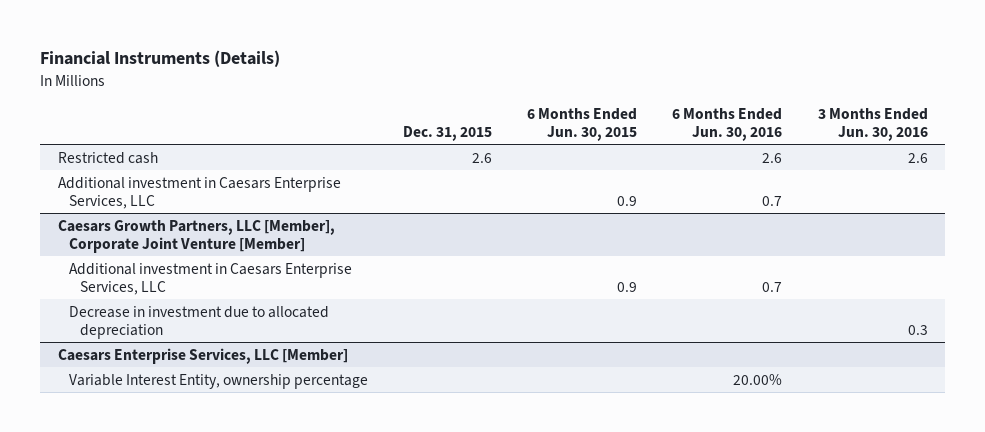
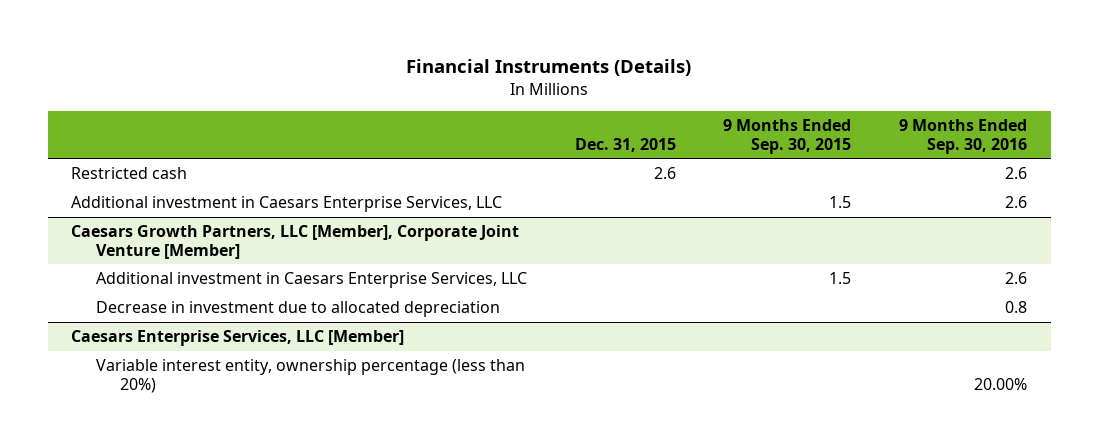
[527,107,638,142] 6 Months Ended Jun. 30, 2015 -> none
[672,107,783,142] 6 Months Ended Jun. 30, 2016 -> none
[817,107,928,142] 3 Months Ended Jun. 30, 2016 -> none
none -> [723,119,852,155] 9 Months Ended Sep. 30, 2015
none -> [899,119,1028,155] 9 Months Ended Sep. 30, 2016
[69,373,369,389] Variable Interest Entity, ownership percentage -> [95,359,525,394] Variable interest entity, ownership percentage (less than 20%)

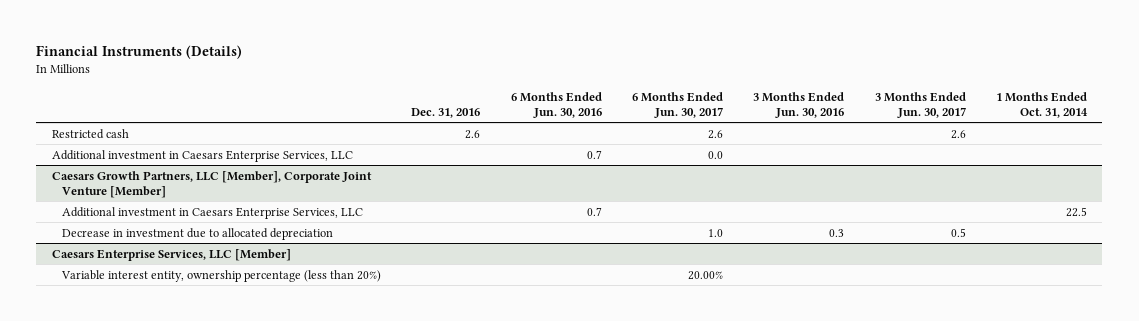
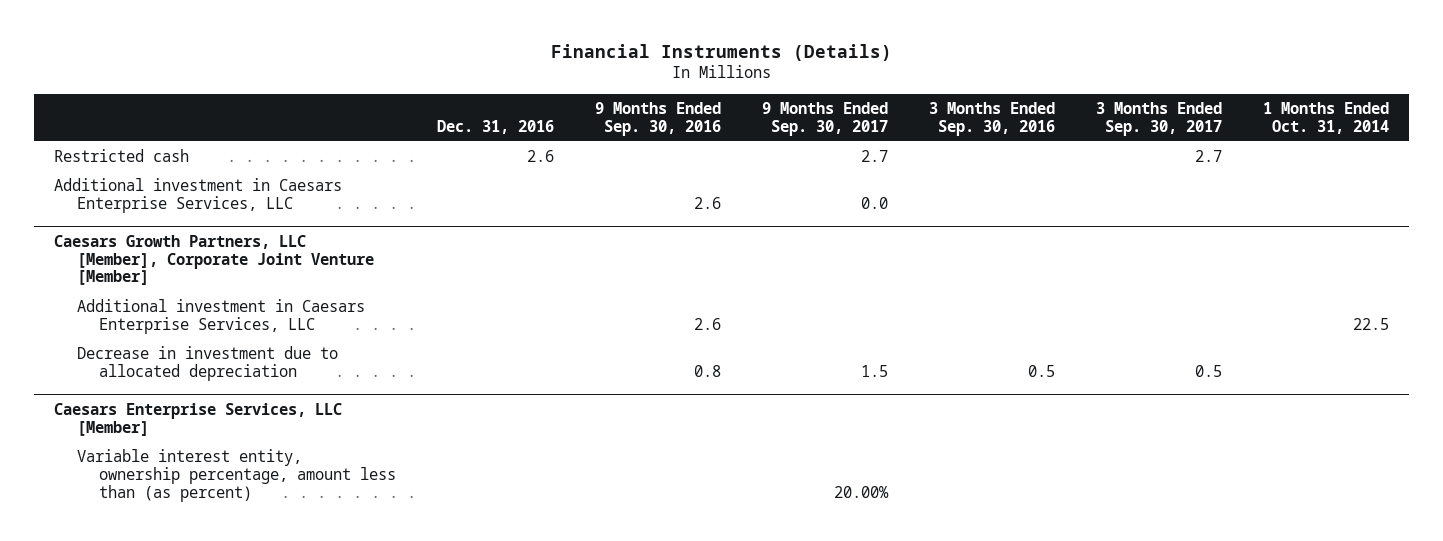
[510,91,602,118] 6 Months Ended Jun. 30, 2016 -> none
[631,91,723,118] 6 Months Ended Jun. 30, 2017 -> none
[753,91,845,118] 3 Months Ended Jun. 30, 2016 -> none
[874,91,966,118] 3 Months Ended Jun. 30, 2017 -> none
none -> [594,101,721,136] 9 Months Ended Sep. 30, 2016
none -> [761,101,888,136] 9 Months Ended Sep. 30, 2017
none -> [928,101,1055,136] 3 Months Ended Sep. 30, 2016
none -> [1095,101,1222,136] 3 Months Ended Sep. 30, 2017
[60,269,381,282] Variable interest entity, ownership percentage (less than 20%) -> [76,449,396,502] Variable interest entity, ownership percentage, amount less than (as percent)

